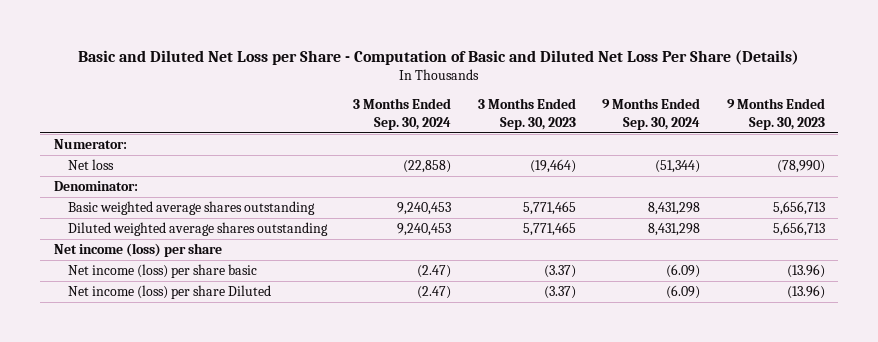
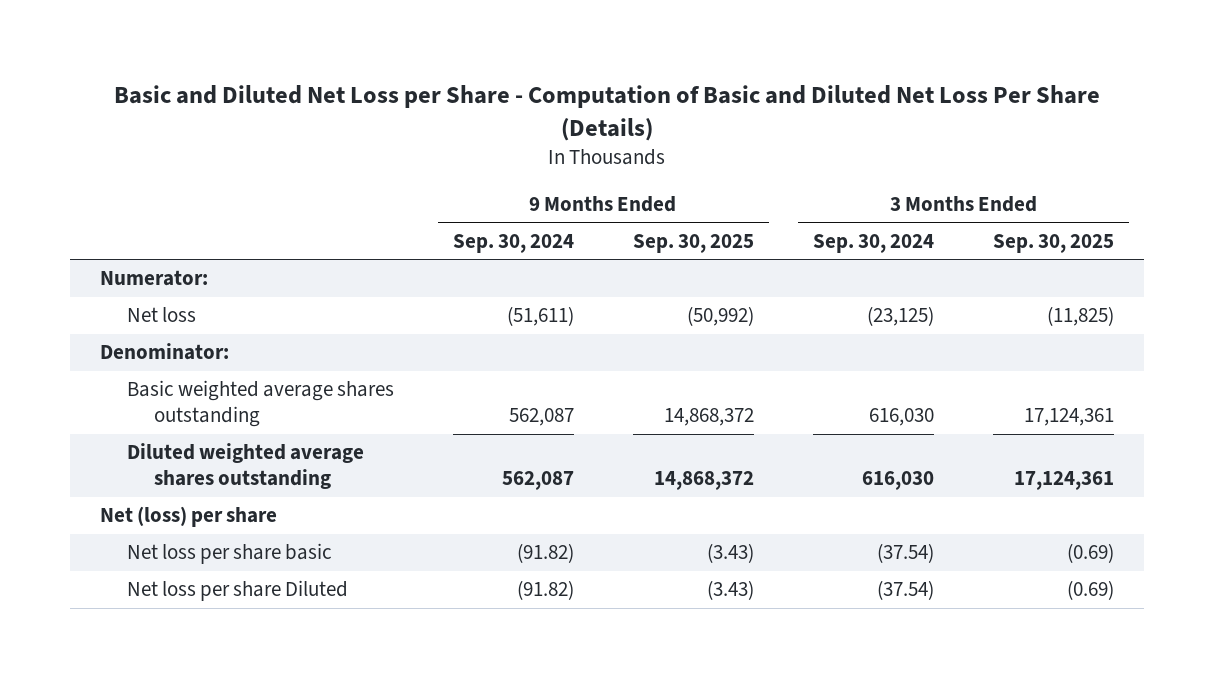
[477,98,576,131] 3 Months Ended Sep. 30, 2023 -> none
[726,98,825,131] 9 Months Ended Sep. 30, 2023 -> none
none -> [632,234,754,254] Sep. 30, 2025
none -> [993,234,1115,254] Sep. 30, 2025
[403,160,452,174] (22,858) -> [867,306,935,327] (23,125)
[655,160,701,174] (51,344) -> [506,306,574,327] (51,611)
[397,202,452,216] 9,240,453 -> [869,408,935,427] 616,030
[648,202,701,216] 8,431,298 -> [508,408,574,427] 562,087
[397,223,452,237] 9,240,453 -> [862,471,935,491] 616,030
[648,223,701,237] 8,431,298 -> [501,471,574,491] 562,087
[53,243,222,258] Net income (loss) per share -> [99,506,277,528] Net (loss) per share
[67,264,257,279] Net income (loss) per share basic -> [126,543,332,565] Net loss per share basic
[417,265,452,279] (2.47) -> [877,543,935,564] (37.54)
[666,264,701,279] (6.09) -> [516,543,574,564] (91.82)
[67,285,271,300] Net income (loss) per share Diluted -> [126,580,348,602] Net loss per share Diluted
[417,286,452,300] (2.47) -> [877,580,935,601] (37.54)
[666,285,701,300] (6.09) -> [516,580,574,601] (91.82)

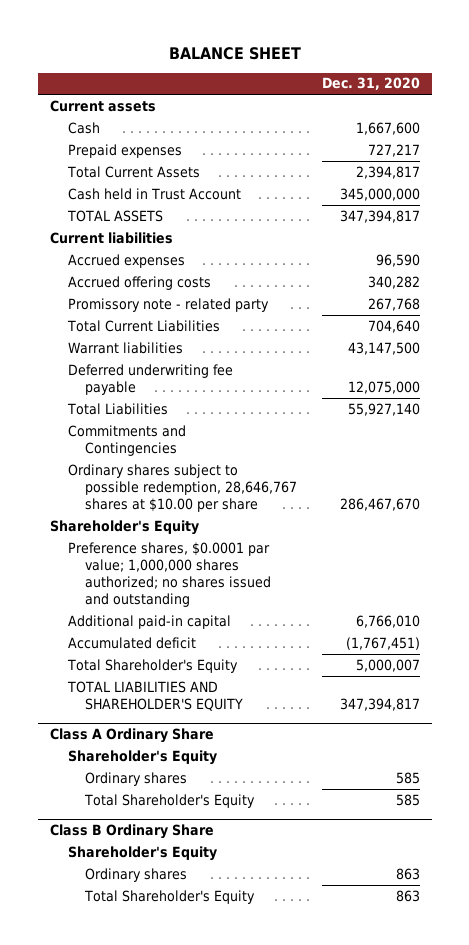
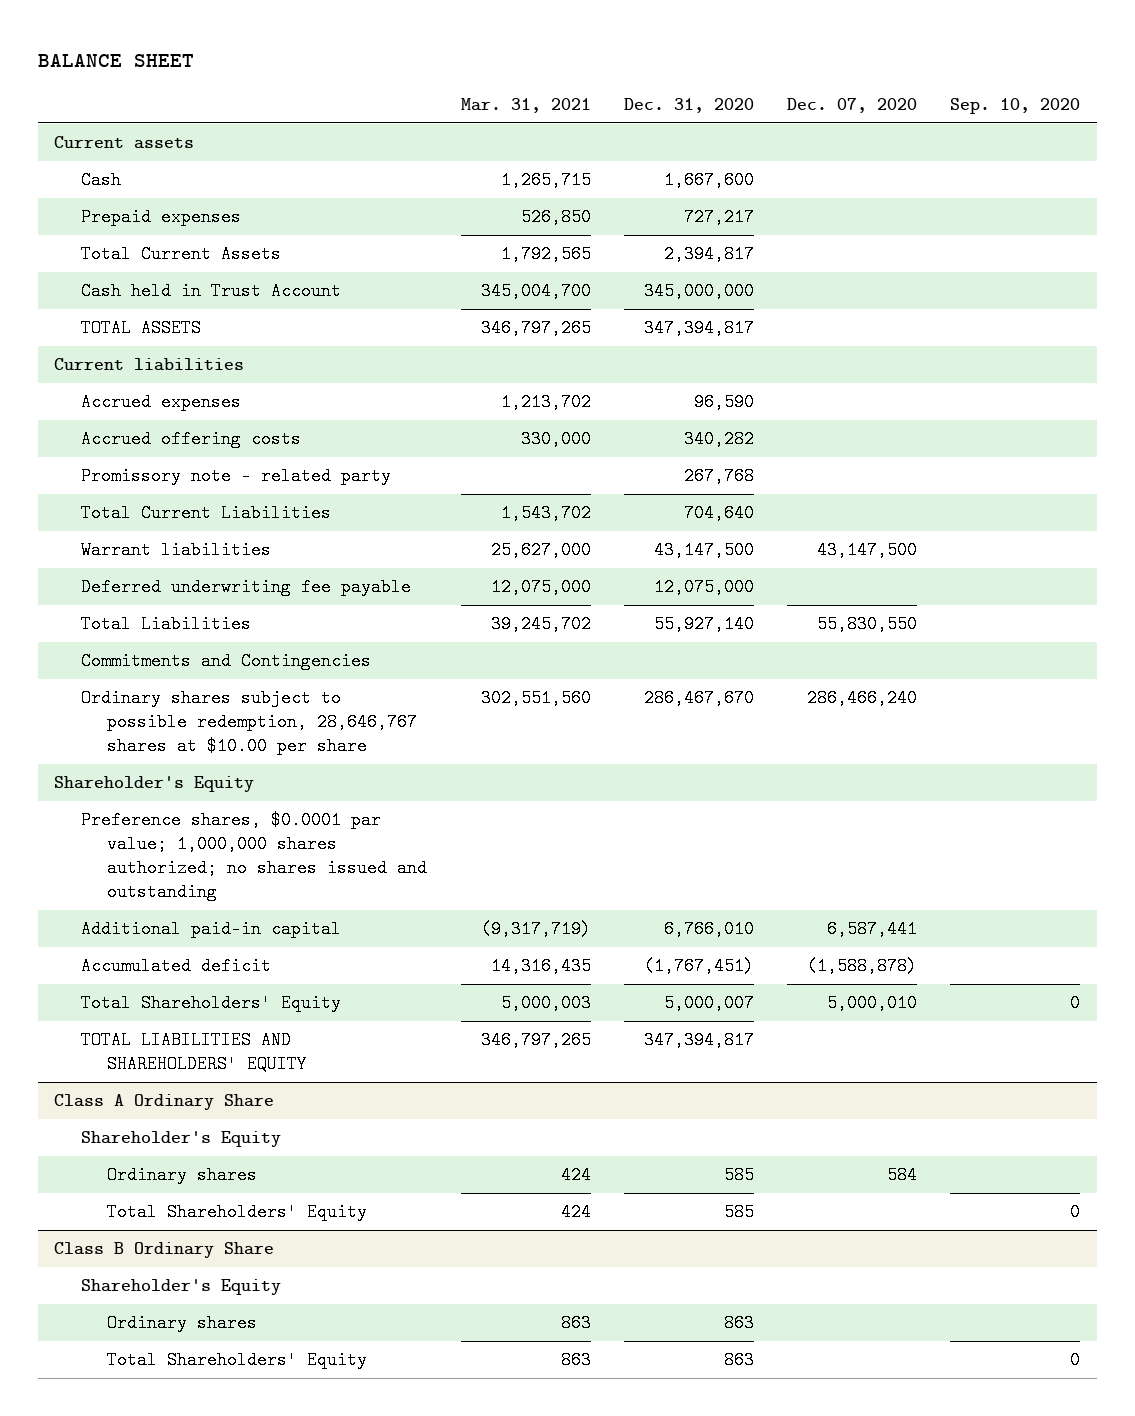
none -> [460,98,591,114] Mar. 31, 2021
none -> [787,98,918,114] Dec. 07, 2020
none -> [950,98,1081,115] Sep. 10, 2020
[66,658,238,673] Total Shareholder's Equity -> [80,994,341,1013] Total Shareholders' Equity
[66,680,244,711] TOTAL LIABILITIES AND SHAREHOLDER'S EQUITY -> [80,1031,308,1074] TOTAL LIABILITIES AND SHAREHOLDERS' EQUITY
[84,793,256,808] Total Shareholder's Equity -> [107,1203,368,1222] Total Shareholders' Equity
[84,889,256,904] Total Shareholder's Equity -> [107,1351,368,1370] Total Shareholders' Equity

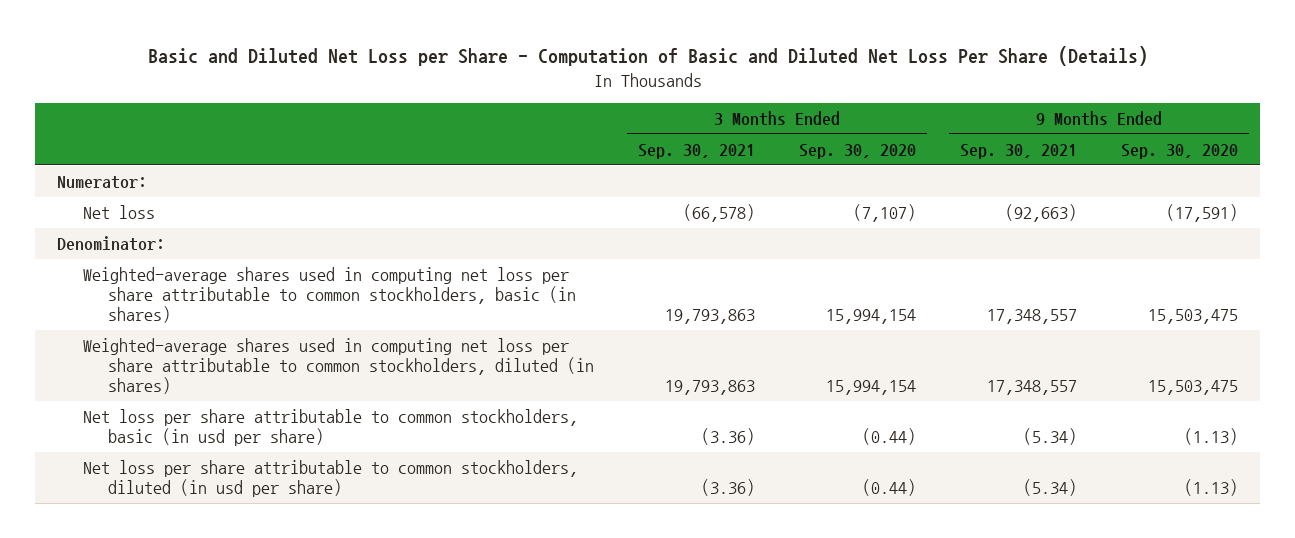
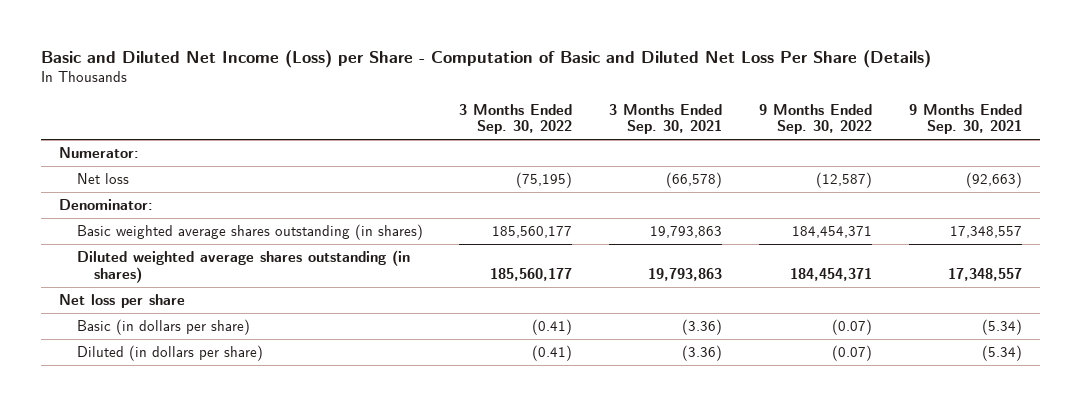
[147,46,1148,67] Basic and Diluted Net Loss per Share - Computation of Basic and Diluted Net Loss Per Share (Details) -> [40,50,931,69] Basic and Diluted Net Income (Loss) per Share - Computation of Basic and Diluted Net Loss Per Share (Details)
[799,143,917,159] Sep. 30, 2020 -> none
[1121,143,1239,159] Sep. 30, 2020 -> none
none -> [459,103,573,135] 3 Months Ended Sep. 30, 2022
none -> [758,103,872,135] 9 Months Ended Sep. 30, 2022
[82,266,577,324] Weighted-average shares used in computing net loss per share attributable to common stockholders, basic (in shares) -> [76,224,423,241] Basic weighted average shares outstanding (in shares)
[82,337,595,395] Weighted-average shares used in computing net loss per share attributable to common stockholders, diluted (in shares) -> [76,250,410,283] Diluted weighted average shares outstanding (in shares)
none -> [59,294,186,309] Net loss per share
[82,408,578,446] Net loss per share attributable to common stockholders, basic (in usd per share) -> [76,319,250,336] Basic (in dollars per share)
[82,459,578,497] Net loss per share attributable to common stockholders, diluted (in usd per share) -> [76,345,263,362] Diluted (in dollars per share)

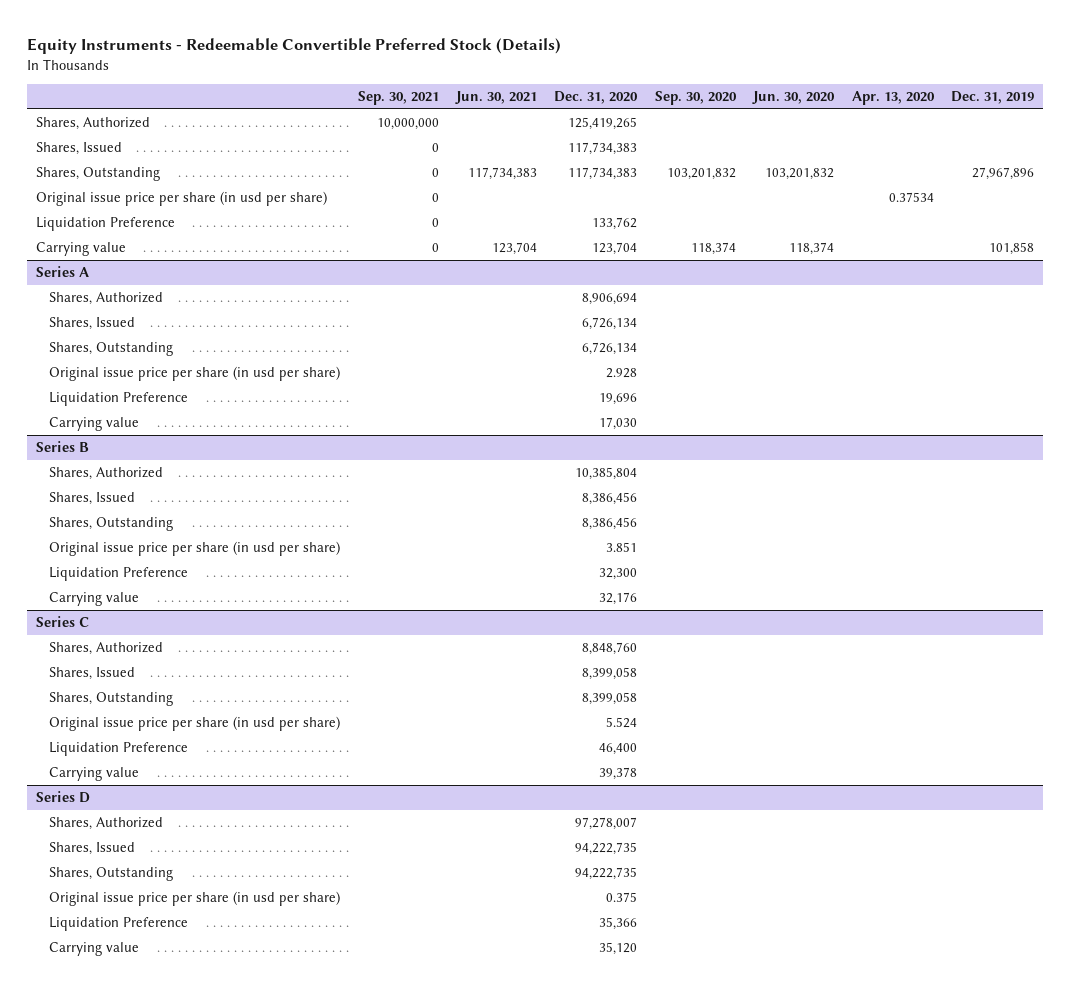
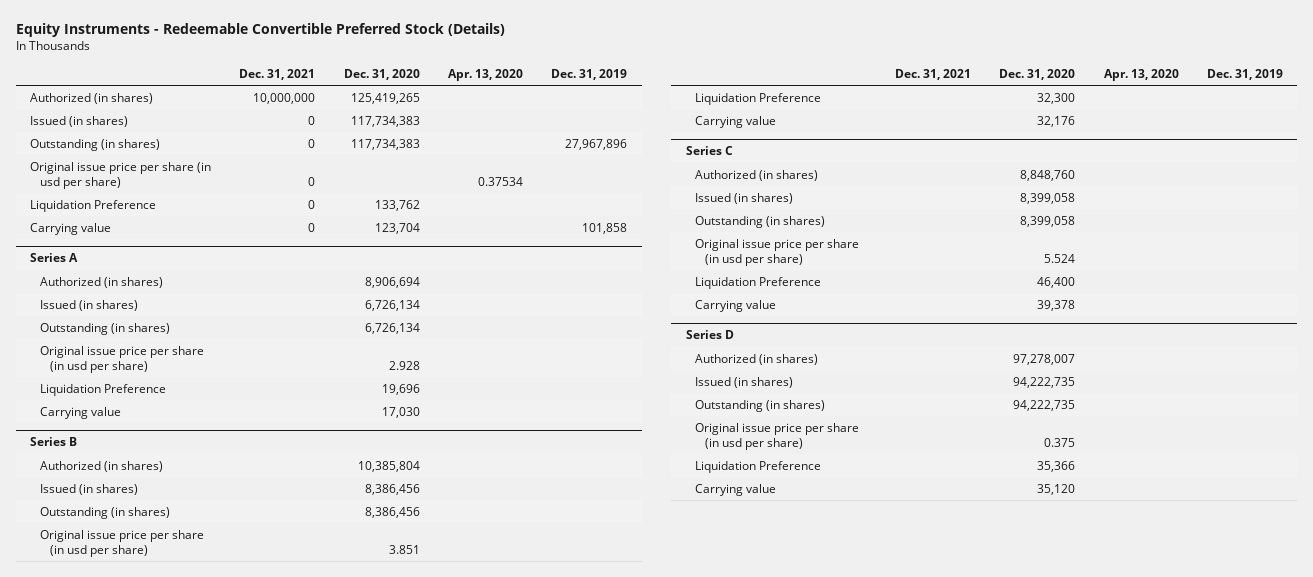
[357,91,439,106] Sep. 30, 2021 -> none
[454,91,537,105] Jun. 30, 2021 -> none
[654,91,737,106] Sep. 30, 2020 -> none
[752,91,836,105] Jun. 30, 2020 -> none
none -> [239,69,316,81] Dec. 31, 2021
[36,117,151,131] Shares, Authorized -> [30,92,154,104] Authorized (in shares)
[36,142,123,156] Shares, Issued -> [30,115,129,127] Issued (in shares)
[36,167,161,182] Shares, Outstanding -> [30,138,161,151] Outstanding (in shares)
[49,292,164,306] Shares, Authorized -> [39,276,163,288] Authorized (in shares)
[49,317,136,331] Shares, Issued -> [39,299,138,311] Issued (in shares)
[49,342,174,357] Shares, Outstanding -> [39,322,170,335] Outstanding (in shares)
[49,467,164,481] Shares, Authorized -> [39,460,163,472] Authorized (in shares)
[49,492,136,506] Shares, Issued -> [39,483,138,495] Issued (in shares)
[49,517,174,532] Shares, Outstanding -> [39,506,170,519] Outstanding (in shares)
[49,642,164,656] Shares, Authorized -> [695,169,819,181] Authorized (in shares)
[49,667,136,681] Shares, Issued -> [695,192,794,204] Issued (in shares)
[49,692,174,707] Shares, Outstanding -> [695,215,826,228] Outstanding (in shares)
[49,817,164,831] Shares, Authorized -> [695,353,819,365] Authorized (in shares)
[49,842,136,856] Shares, Issued -> [695,376,794,388] Issued (in shares)
[49,867,174,882] Shares, Outstanding -> [695,399,826,412] Outstanding (in shares)

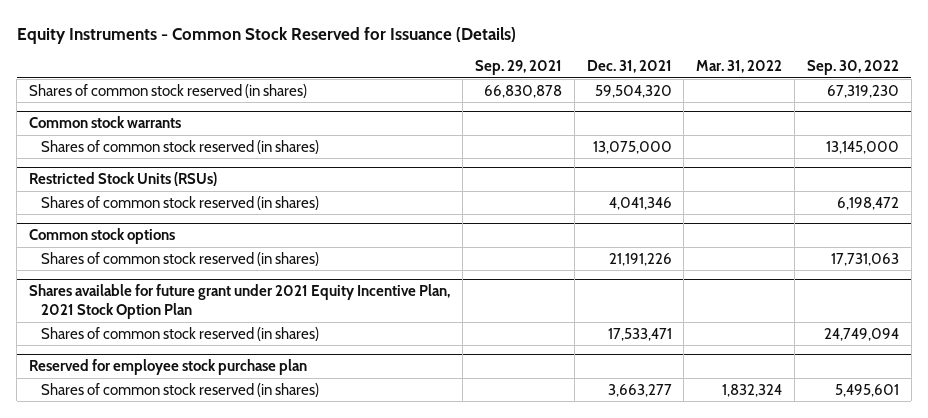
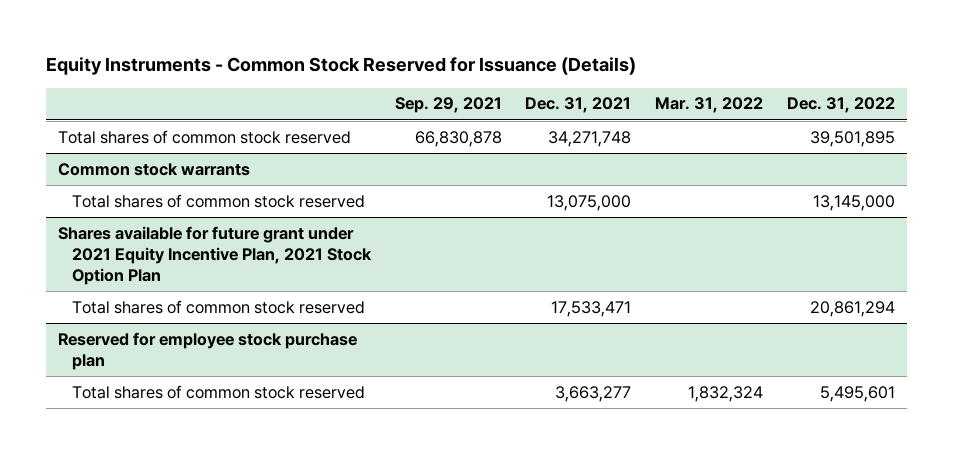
[806,60,899,76] Sep. 30, 2022 -> none
none -> [786,97,895,114] Dec. 31, 2022
[29,83,308,98] Shares of common stock reserved (in shares) -> [57,129,351,144] Total shares of common stock reserved
[594,84,672,98] 59,504,320 -> [548,130,632,147] 34,271,748
[29,172,218,187] Restricted Stock Units (RSUs) -> none
[40,195,319,210] Shares of common stock reserved (in shares) -> none
[29,228,176,245] Common stock options -> none
[40,251,319,266] Shares of common stock reserved (in shares) -> none
[40,139,319,154] Shares of common stock reserved (in shares) -> [71,193,365,208] Total shares of common stock reserved
[40,326,319,341] Shares of common stock reserved (in shares) -> [71,299,365,314] Total shares of common stock reserved
[40,382,319,397] Shares of common stock reserved (in shares) -> [71,384,365,399] Total shares of common stock reserved

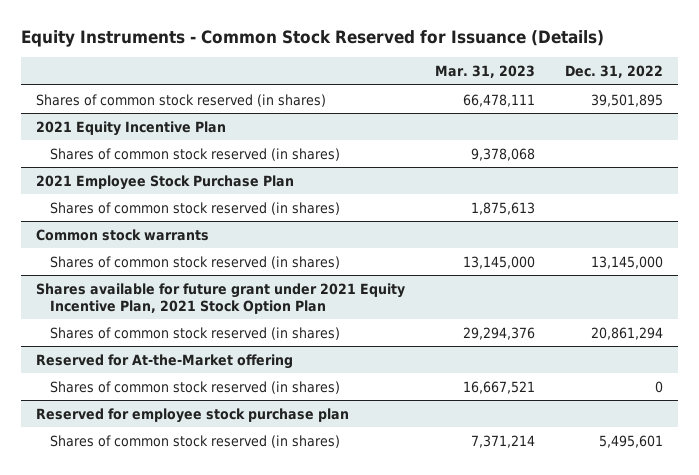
[394,97,502,114] Sep. 29, 2021 -> none
[525,97,632,114] Dec. 31, 2021 -> none
[655,97,764,114] Mar. 31, 2022 -> none
none -> [434,65,535,79] Mar. 31, 2023
[57,129,351,144] Total shares of common stock reserved -> [35,93,326,107] Shares of common stock reserved (in shares)
none -> [35,120,226,136] 2021 Equity Incentive Plan
none -> [50,147,341,161] Shares of common stock reserved (in shares)
none -> [35,174,294,190] 2021 Employee Stock Purchase Plan
none -> [50,201,341,215] Shares of common stock reserved (in shares)
[71,193,365,208] Total shares of common stock reserved -> [50,255,341,269] Shares of common stock reserved (in shares)
[71,299,365,314] Total shares of common stock reserved -> [50,326,341,340] Shares of common stock reserved (in shares)
none -> [35,353,293,369] Reserved for At-the-Market offering
none -> [50,380,341,394] Shares of common stock reserved (in shares)
[71,384,365,399] Total shares of common stock reserved -> [50,434,341,448] Shares of common stock reserved (in shares)

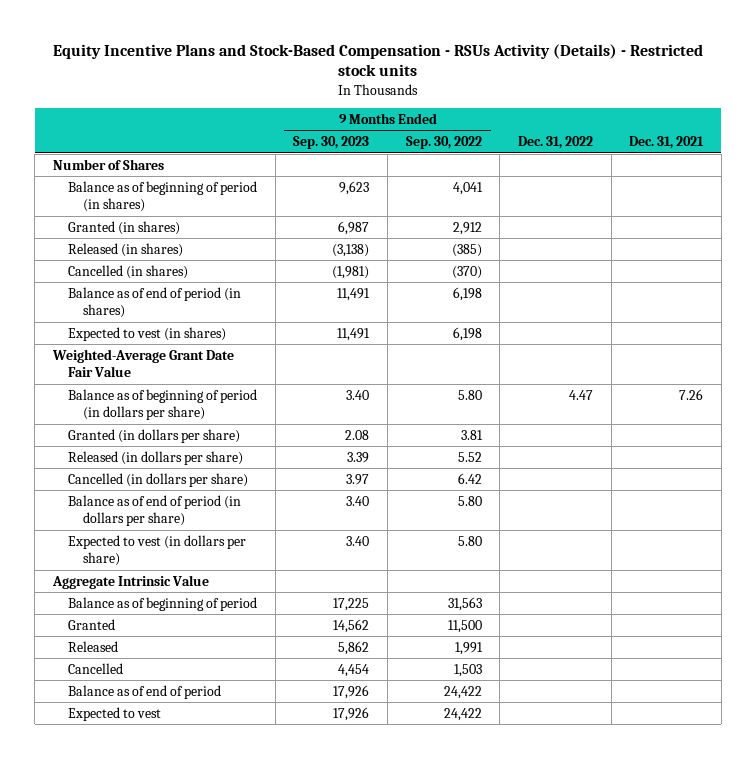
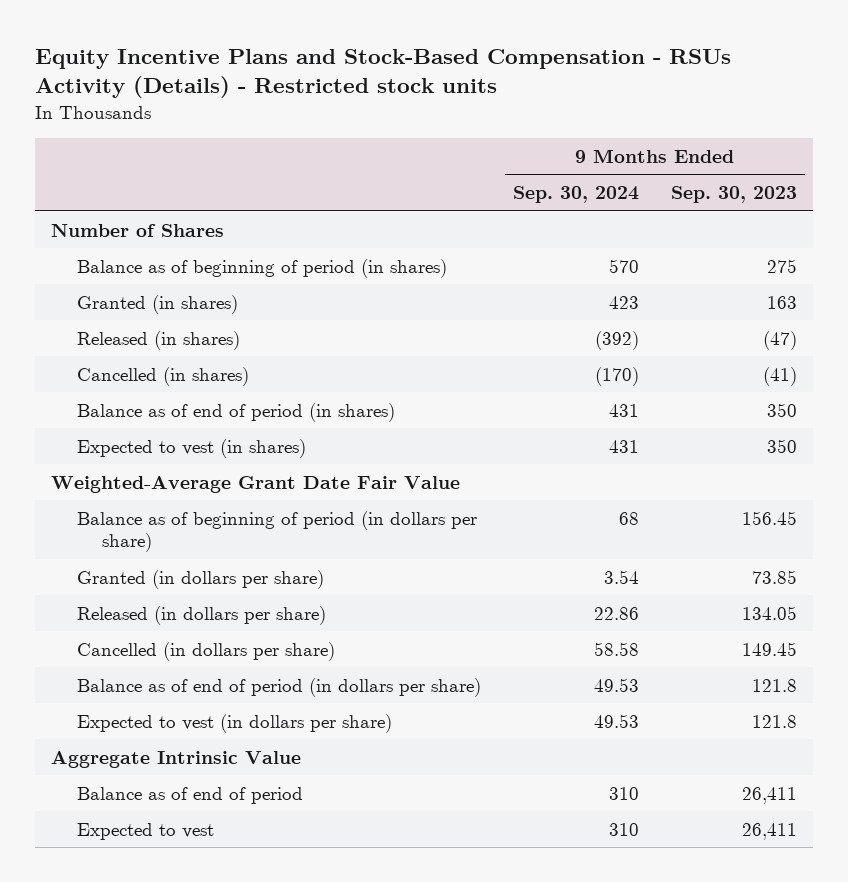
[405,136,482,150] Sep. 30, 2022 -> none
[517,136,593,150] Dec. 31, 2022 -> none
[629,136,705,150] Dec. 31, 2021 -> none
none -> [512,185,639,203] Sep. 30, 2024
[339,180,370,195] 9,623 -> [767,258,798,273] 275
[338,220,370,235] 6,987 -> [767,295,798,309] 163
[332,243,370,257] (3,138) -> [763,330,798,350] (47)
[332,265,370,279] (1,981) -> [763,366,798,386] (41)
[337,287,371,301] 11,491 -> [767,402,798,417] 350
[337,327,371,341] 11,491 -> [767,438,798,453] 350
[346,389,370,400] 3.40 -> [742,510,798,525] 156.45
[345,429,370,440] 2.08 -> [752,569,798,584] 73.85
[347,451,370,463] 3.39 -> [742,605,798,620] 134.05
[346,473,370,485] 3.97 -> [742,641,798,656] 149.45
[346,495,370,506] 3.40 -> [752,678,798,692] 121.8
[346,535,370,546] 3.40 -> [752,714,798,728] 121.8
[68,618,116,630] Granted -> none
[68,640,119,652] Released -> none
[68,662,124,674] Cancelled -> none
[68,684,222,699] Balance as of end of period -> none
[68,596,258,611] Balance as of beginning of period -> [76,786,303,804] Balance as of end of period
[333,597,370,611] 17,225 -> [742,786,798,804] 26,411
[333,706,370,721] 17,926 -> [742,822,798,840] 26,411

